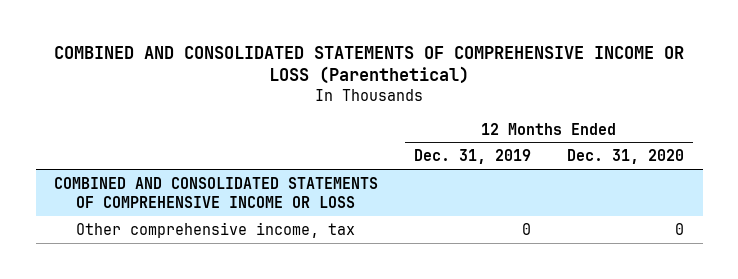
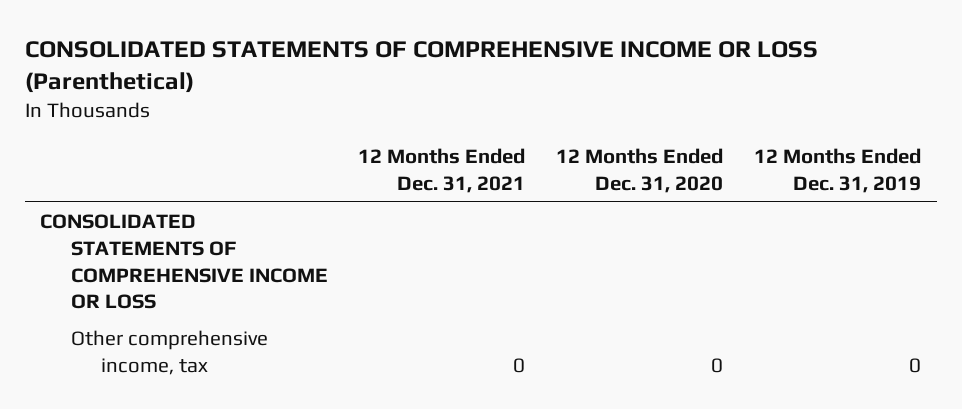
[54,45,685,85] COMBINED AND CONSOLIDATED STATEMENTS OF COMPREHENSIVE INCOME OR LOSS (Parenthetical) -> [24,41,818,94] CONSOLIDATED STATEMENTS OF COMPREHENSIVE INCOME OR LOSS (Parenthetical)
none -> [358,148,526,193] 12 Months Ended Dec. 31, 2021
[53,176,378,208] COMBINED AND CONSOLIDATED STATEMENTS OF COMPREHENSIVE INCOME OR LOSS -> [40,214,328,310] CONSOLIDATED STATEMENTS OF COMPREHENSIVE INCOME OR LOSS

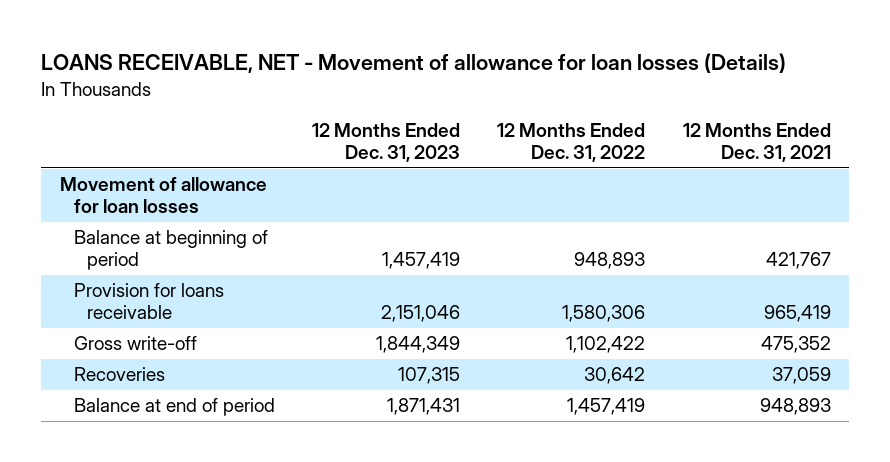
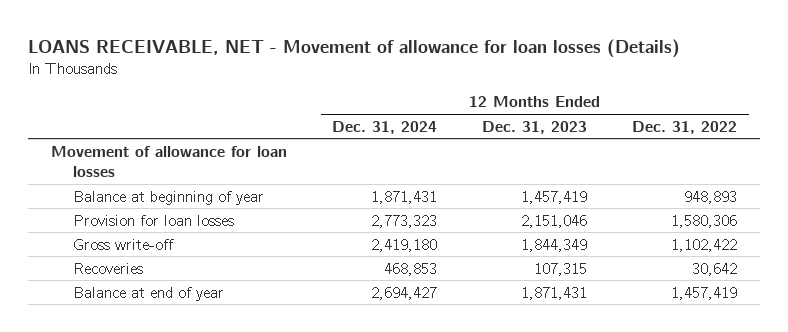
[682,123,831,163] 12 Months Ended Dec. 31, 2021 -> none
none -> [332,120,438,134] Dec. 31, 2024
[73,230,268,271] Balance at beginning of period -> [72,190,264,205] Balance at beginning of year
[73,283,224,320] Provision for loans receivable -> [72,214,234,226] Provision for loan losses
[73,398,275,417] Balance at end of period -> [72,286,224,301] Balance at end of year

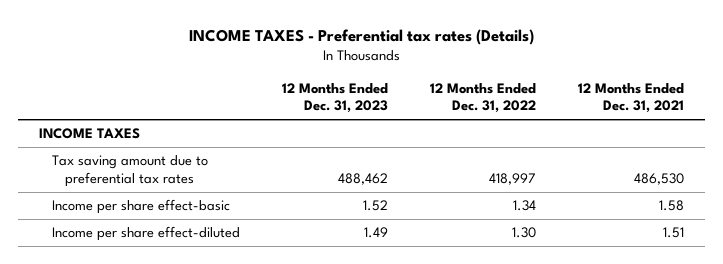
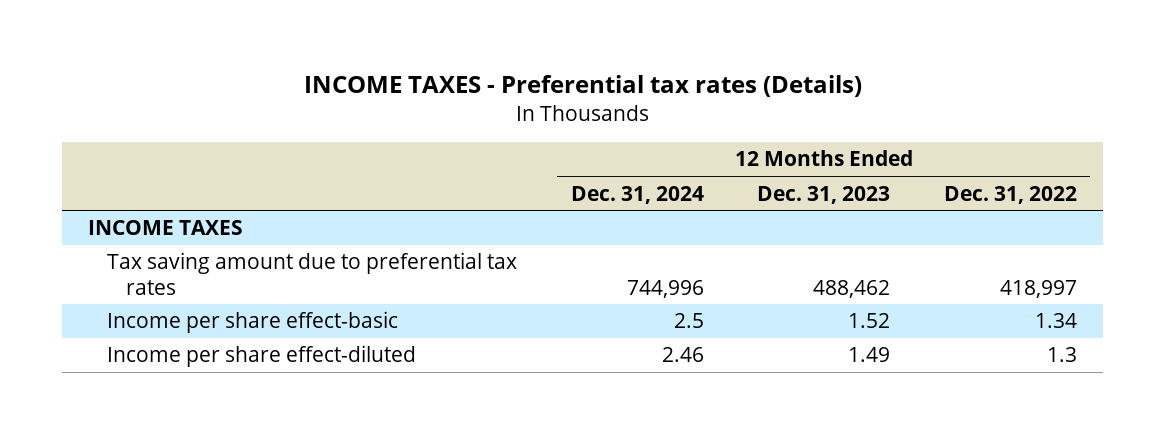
[578,82,685,114] 12 Months Ended Dec. 31, 2021 -> none
none -> [570,185,704,204] Dec. 31, 2024
[512,227,537,239] 1.30 -> [1046,347,1077,363] 1.3

